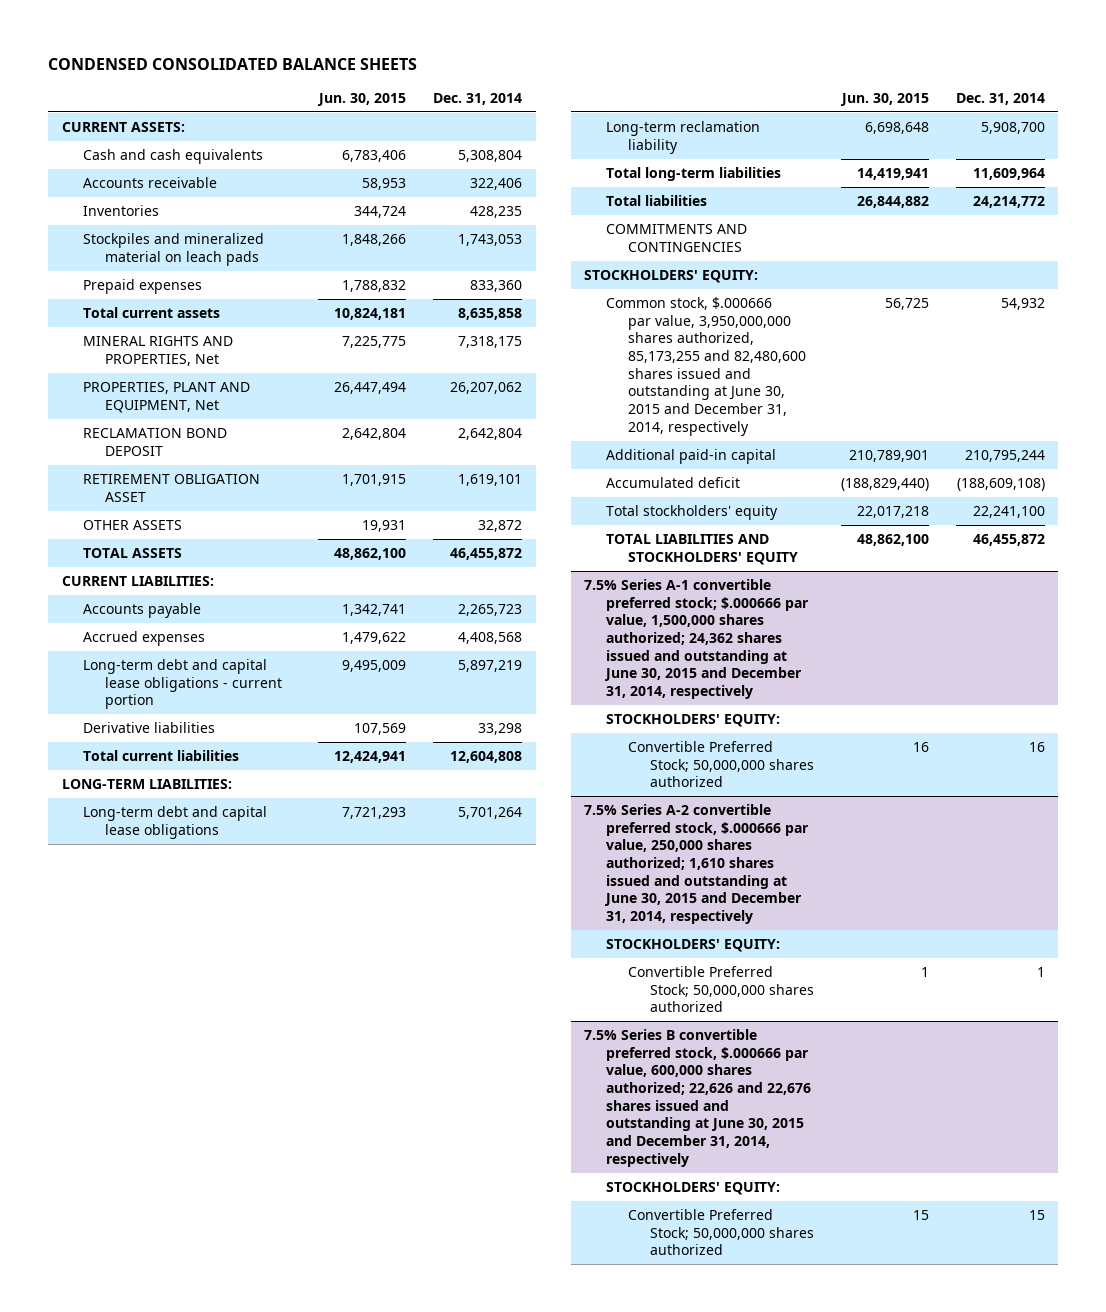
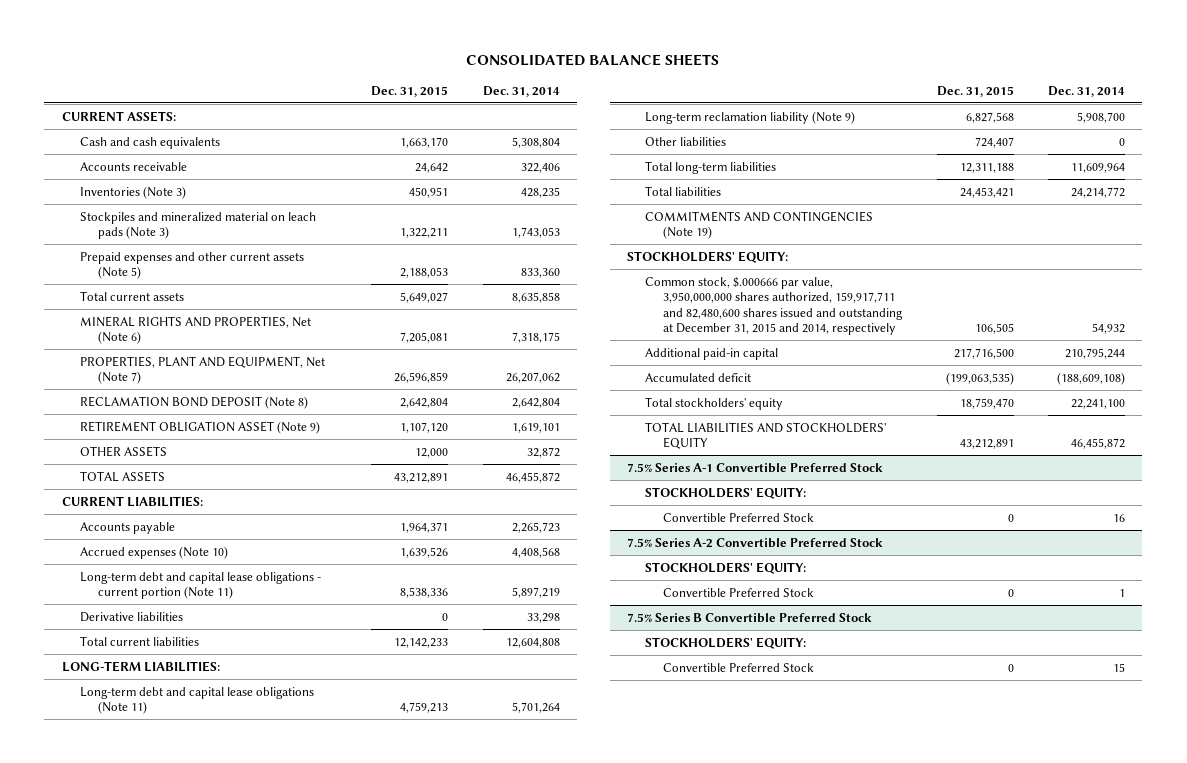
[48,57,418,70] CONDENSED CONSOLIDATED BALANCE SHEETS -> [466,54,720,67] CONSOLIDATED BALANCE SHEETS
[317,92,407,106] Jun. 30, 2015 -> none
none -> [371,85,449,97] Dec. 31, 2015
[83,205,160,217] Inventories -> [79,185,186,199] Inventories (Note 3)
[83,233,265,266] Stockpiles and mineralized material on leach pads -> [79,211,316,240] Stockpiles and mineralized material on leach pads (Note 3)
[83,279,203,295] Prepaid expenses -> [79,251,304,280] Prepaid expenses and other current assets (Note 5)
[83,336,234,366] MINERAL RIGHTS AND PROPERTIES, Net -> [79,315,311,345] MINERAL RIGHTS AND PROPERTIES, Net (Note 6)
[83,382,251,413] PROPERTIES, PLANT AND EQUIPMENT, Net -> [79,355,325,385] PROPERTIES, PLANT AND EQUIPMENT, Net (Note 7)
[83,428,228,456] RECLAMATION BOND DEPOSIT -> [79,395,308,409] RECLAMATION BOND DEPOSIT (Note 8)
[83,474,261,502] RETIREMENT OBLIGATION ASSET -> [79,420,320,434] RETIREMENT OBLIGATION ASSET (Note 9)
[83,631,206,647] Accrued expenses -> [79,545,228,559] Accrued expenses (Note 10)
[83,659,283,710] Long-term debt and capital lease obligations - current portion -> [79,571,321,600] Long-term debt and capital lease obligations - current portion (Note 11)
[83,806,268,839] Long-term debt and capital lease obligations -> [79,686,314,715] Long-term debt and capital lease obligations (Note 11)
[605,121,760,154] Long-term reclamation liability -> [645,110,856,124] Long-term reclamation liability (Note 9)
none -> [645,136,727,146] Other liabilities
[605,224,747,252] COMMITMENTS AND CONTINGENCIES -> [645,210,874,240] COMMITMENTS AND CONTINGENCIES (Note 19)
[605,297,806,436] Common stock, $.000666 par value, 3,950,000,000 shares authorized, 85,173,255 and 82,480,600 shares issued and outstanding at June 30, 2015 and December 31, 2014, respectively -> [645,276,904,336] Common stock, $.000666 par value, 3,950,000,000 shares authorized, 159,917,711 and 82,480,600 shares issued and outstanding at December 31, 2015 and 2014, respectively
[584,579,809,699] 7.5% Series A-1 convertible preferred stock; $.000666 par value, 1,500,000 shares authorized; 24,362 shares issued and outstanding at June 30, 2015 and December 31, 2014, respectively -> [626,462,883,473] 7.5% Series A-1 Convertible Preferred Stock
[627,741,814,788] Convertible Preferred Stock; 50,000,000 shares authorized -> [663,512,815,522] Convertible Preferred Stock
[584,804,809,924] 7.5% Series A-2 convertible preferred stock, $.000666 par value, 250,000 shares authorized; 1,610 shares issued and outstanding at June 30, 2015 and December 31, 2014, respectively -> [626,537,883,548] 7.5% Series A-2 Convertible Preferred Stock
[627,966,814,1013] Convertible Preferred Stock; 50,000,000 shares authorized -> [663,587,815,597] Convertible Preferred Stock
[584,1029,811,1167] 7.5% Series B convertible preferred stock, $.000666 par value, 600,000 shares authorized; 22,626 and 22,676 shares issued and outstanding at June 30, 2015 and December 31, 2014, respectively -> [626,612,872,623] 7.5% Series B Convertible Preferred Stock
[627,1209,814,1256] Convertible Preferred Stock; 50,000,000 shares authorized -> [663,662,815,672] Convertible Preferred Stock

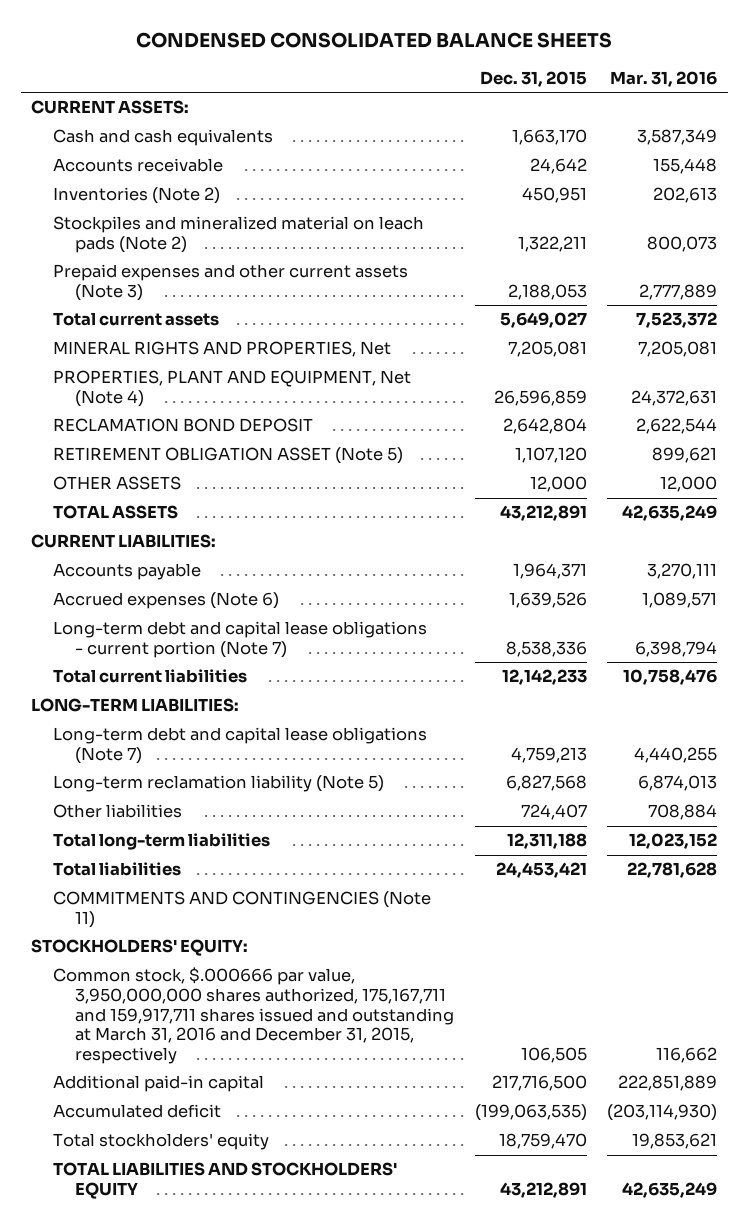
[466,54,720,67] CONSOLIDATED BALANCE SHEETS -> [136,31,613,48] CONDENSED CONSOLIDATED BALANCE SHEETS
[482,85,560,97] Dec. 31, 2014 -> none
none -> [610,70,718,87] Mar. 31, 2016
[79,185,186,199] Inventories (Note 3) -> [53,187,221,205] Inventories (Note 2)
[79,211,316,240] Stockpiles and mineralized material on leach pads (Note 3) -> [53,216,425,254] Stockpiles and mineralized material on leach pads (Note 2)
[79,251,304,280] Prepaid expenses and other current assets (Note 5) -> [53,264,409,302] Prepaid expenses and other current assets (Note 3)
[79,315,311,345] MINERAL RIGHTS AND PROPERTIES, Net (Note 6) -> [53,341,392,358] MINERAL RIGHTS AND PROPERTIES, Net
[79,355,325,385] PROPERTIES, PLANT AND EQUIPMENT, Net (Note 7) -> [53,370,412,408] PROPERTIES, PLANT AND EQUIPMENT, Net (Note 4)
[79,395,308,409] RECLAMATION BOND DEPOSIT (Note 8) -> [53,418,314,433] RECLAMATION BOND DEPOSIT
[79,420,320,434] RETIREMENT OBLIGATION ASSET (Note 9) -> [53,447,404,465] RETIREMENT OBLIGATION ASSET (Note 5)
[79,611,183,622] Derivative liabilities -> none
[79,545,228,559] Accrued expenses (Note 10) -> [53,592,280,610] Accrued expenses (Note 6)
[79,571,321,600] Long-term debt and capital lease obligations - current portion (Note 11) -> [53,621,428,659] Long-term debt and capital lease obligations - current portion (Note 7)
[79,686,314,715] Long-term debt and capital lease obligations (Note 11) -> [53,727,428,765] Long-term debt and capital lease obligations (Note 7)
[645,110,856,124] Long-term reclamation liability (Note 9) -> [53,775,385,793] Long-term reclamation liability (Note 5)
[645,210,874,240] COMMITMENTS AND CONTINGENCIES (Note 19) -> [53,891,432,929] COMMITMENTS AND CONTINGENCIES (Note 11)
[645,276,904,336] Common stock, $.000666 par value, 3,950,000,000 shares authorized, 159,917,711 and 82,480,600 shares issued and outstanding at December 31, 2015 and 2014, respectively -> [53,967,454,1064] Common stock, $.000666 par value, 3,950,000,000 shares authorized, 175,167,711 and 159,917,711 shares issued and outstanding at March 31, 2016 and December 31, 2015, respectively
[626,462,883,473] 7.5% Series A-1 Convertible Preferred Stock -> none
[645,486,807,499] STOCKHOLDERS' EQUITY: -> none
[663,512,815,522] Convertible Preferred Stock -> none
[626,537,883,548] 7.5% Series A-2 Convertible Preferred Stock -> none
[645,561,807,574] STOCKHOLDERS' EQUITY: -> none
[663,587,815,597] Convertible Preferred Stock -> none
[626,612,872,623] 7.5% Series B Convertible Preferred Stock -> none
[645,636,807,649] STOCKHOLDERS' EQUITY: -> none
[663,662,815,672] Convertible Preferred Stock -> none

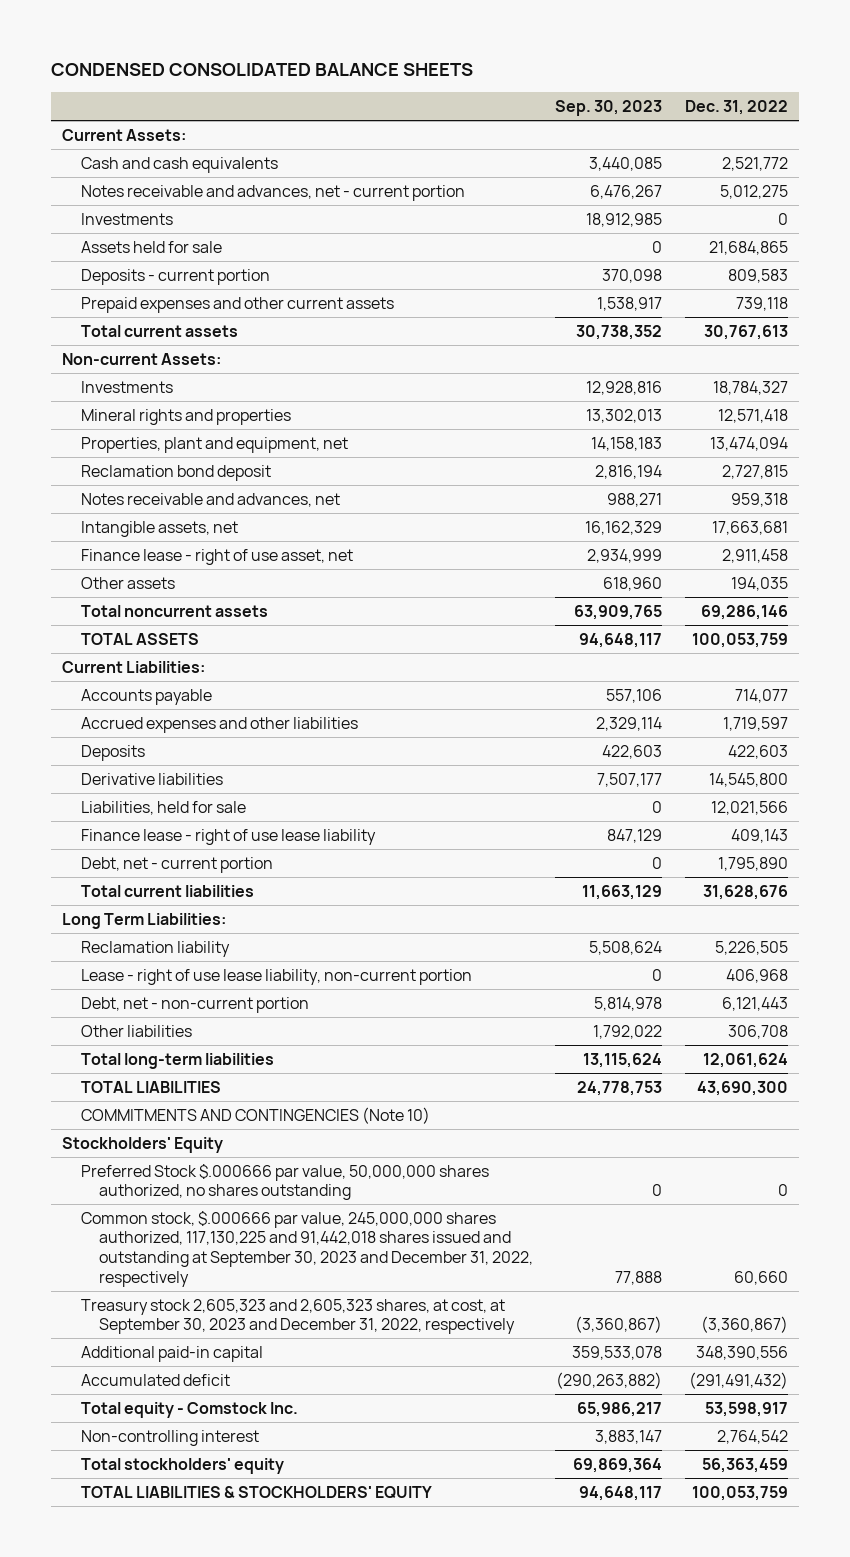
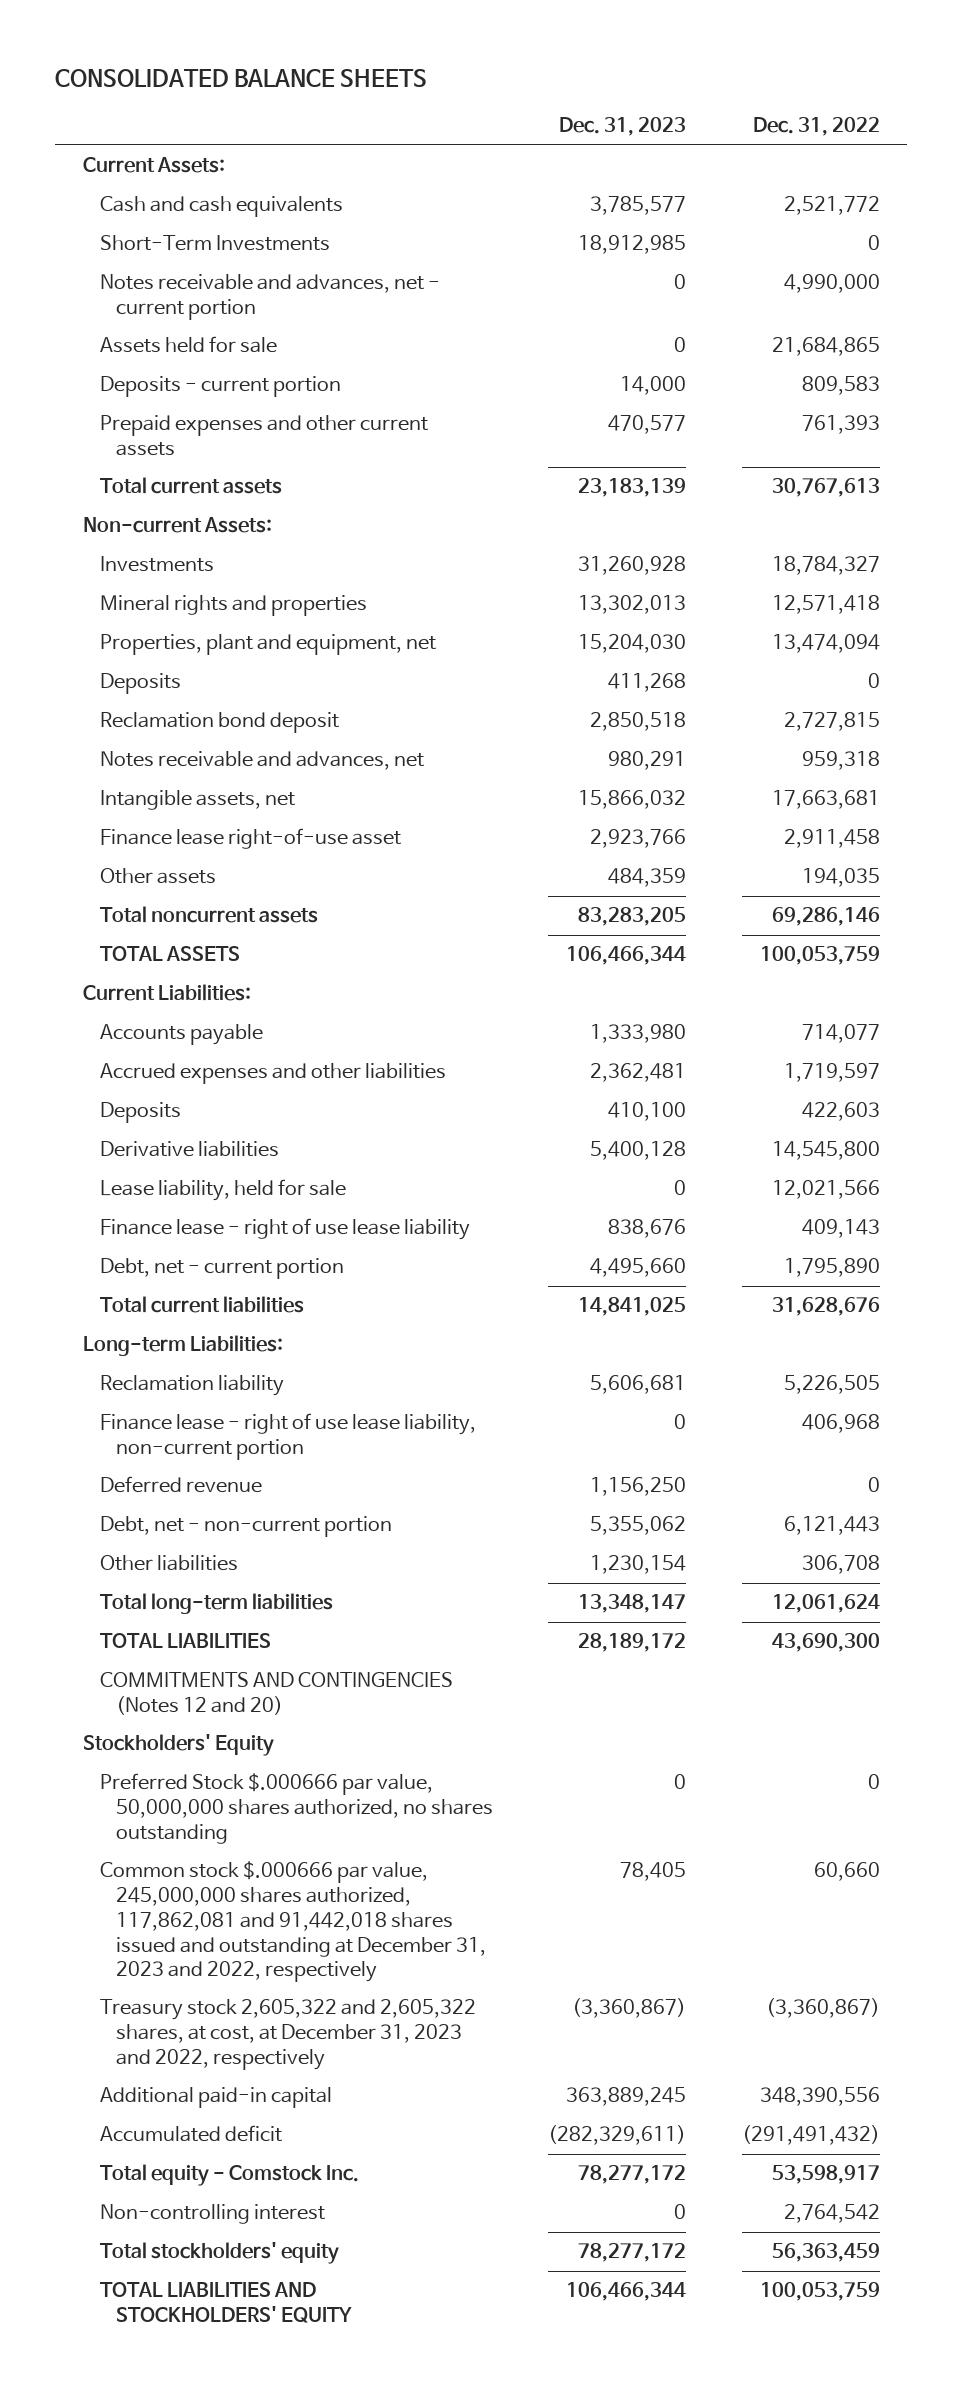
[51,63,474,77] CONDENSED CONSOLIDATED BALANCE SHEETS -> [55,69,428,88] CONSOLIDATED BALANCE SHEETS
[555,100,663,117] Sep. 30, 2023 -> none
none -> [559,117,687,137] Dec. 31, 2023
[80,212,173,225] Investments -> none
none -> [99,235,330,252] Short-Term Investments
[719,184,788,199] 5,012,275 -> [783,274,880,294] 4,990,000
[735,296,788,311] 739,118 -> [801,415,880,435] 761,393
none -> [99,673,181,695] Deposits
[80,548,353,565] Finance lease - right of use asset, net -> [99,828,401,850] Finance lease right-of-use asset
[80,800,246,815] Liabilities, held for sale -> [99,1179,346,1202] Lease liability, held for sale
[62,912,227,929] Long Term Liabilities: -> [82,1335,283,1357] Long-term Liabilities:
[80,968,472,985] Lease - right of use lease liability, non-current portion -> [99,1413,476,1461] Finance lease - right of use lease liability, non-current portion
none -> [99,1476,262,1494] Deferred revenue
[80,1106,430,1124] COMMITMENTS AND CONTINGENCIES (Note 10) -> [99,1672,453,1716] COMMITMENTS AND CONTINGENCIES (Notes 12 and 20)
[80,1210,534,1288] Common stock, $.000666 par value, 245,000,000 shares authorized, 117,130,225 and 91,442,018 shares issued and outstanding at September 30, 2023 and December 31, 2022, respectively -> [99,1861,487,1983] Common stock $.000666 par value, 245,000,000 shares authorized, 117,862,081 and 91,442,018 shares issued and outstanding at December 31, 2023 and 2022, respectively
[80,1298,516,1335] Treasury stock 2,605,323 and 2,605,323 shares, at cost, at September 30, 2023 and December 31, 2022, respectively -> [99,1999,476,2070] Treasury stock 2,605,322 and 2,605,322 shares, at cost, at December 31, 2023 and 2022, respectively
[80,1485,432,1499] TOTAL LIABILITIES & STOCKHOLDERS' EQUITY -> [99,2282,353,2324] TOTAL LIABILITIES AND STOCKHOLDERS' EQUITY

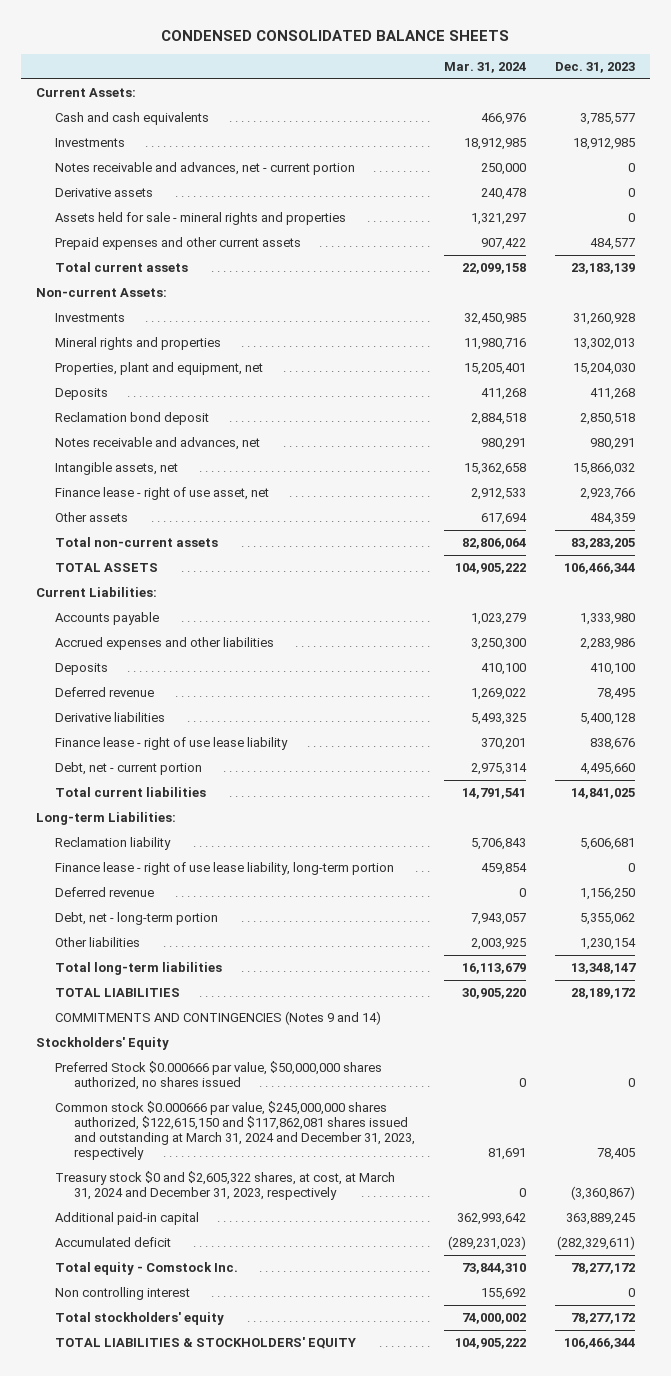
[55,69,428,88] CONSOLIDATED BALANCE SHEETS -> [161,30,510,42] CONDENSED CONSOLIDATED BALANCE SHEETS
[752,117,880,137] Dec. 31, 2022 -> none
none -> [444,62,527,74] Mar. 31, 2024
[99,235,330,252] Short-Term Investments -> [54,138,125,148] Investments
[99,376,341,398] Deposits - current portion -> none
none -> [54,188,153,198] Derivative assets
[99,336,277,354] Assets held for sale -> [54,212,346,226] Assets held for sale - mineral rights and properties
[608,415,687,435] 470,577 -> [590,238,636,251] 484,577
[99,828,401,850] Finance lease right-of-use asset -> [54,487,269,501] Finance lease - right of use asset, net
[99,906,318,924] Total noncurrent assets -> [54,537,218,548] Total non-current assets
[590,1063,687,1083] 2,362,481 -> [580,638,636,651] 2,283,986
none -> [54,687,154,698] Deferred revenue
[99,1179,346,1202] Lease liability, held for sale -> none
[99,1413,476,1461] Finance lease - right of use lease liability, non-current portion -> [54,862,394,876] Finance lease - right of use lease liability, long-term portion
[99,1516,392,1538] Debt, net - non-current portion -> [54,912,218,926] Debt, net - long-term portion
[99,1672,453,1716] COMMITMENTS AND CONTINGENCIES (Notes 12 and 20) -> [54,1011,381,1026] COMMITMENTS AND CONTINGENCIES (Notes 9 and 14)
[99,1773,494,1844] Preferred Stock $.000666 par value, 50,000,000 shares authorized, no shares outstanding -> [54,1061,382,1091] Preferred Stock $0.000666 par value, $50,000,000 shares authorized, no shares issued
[99,1861,487,1983] Common stock $.000666 par value, 245,000,000 shares authorized, 117,862,081 and 91,442,018 shares issued and outstanding at December 31, 2023 and 2022, respectively -> [54,1101,416,1161] Common stock $0.000666 par value, $245,000,000 shares authorized, $122,615,150 and $117,862,081 shares issued and outstanding at March 31, 2024 and December 31, 2023, respectively
[99,1999,476,2070] Treasury stock 2,605,322 and 2,605,322 shares, at cost, at December 31, 2023 and 2022, respectively -> [54,1171,395,1201] Treasury stock $0 and $2,605,322 shares, at cost, at March 31, 2024 and December 31, 2023, respectively
[99,2204,325,2225] Non-controlling interest -> [54,1287,190,1301] Non controlling interest
[99,2282,353,2324] TOTAL LIABILITIES AND STOCKHOLDERS' EQUITY -> [54,1337,356,1350] TOTAL LIABILITIES & STOCKHOLDERS' EQUITY

